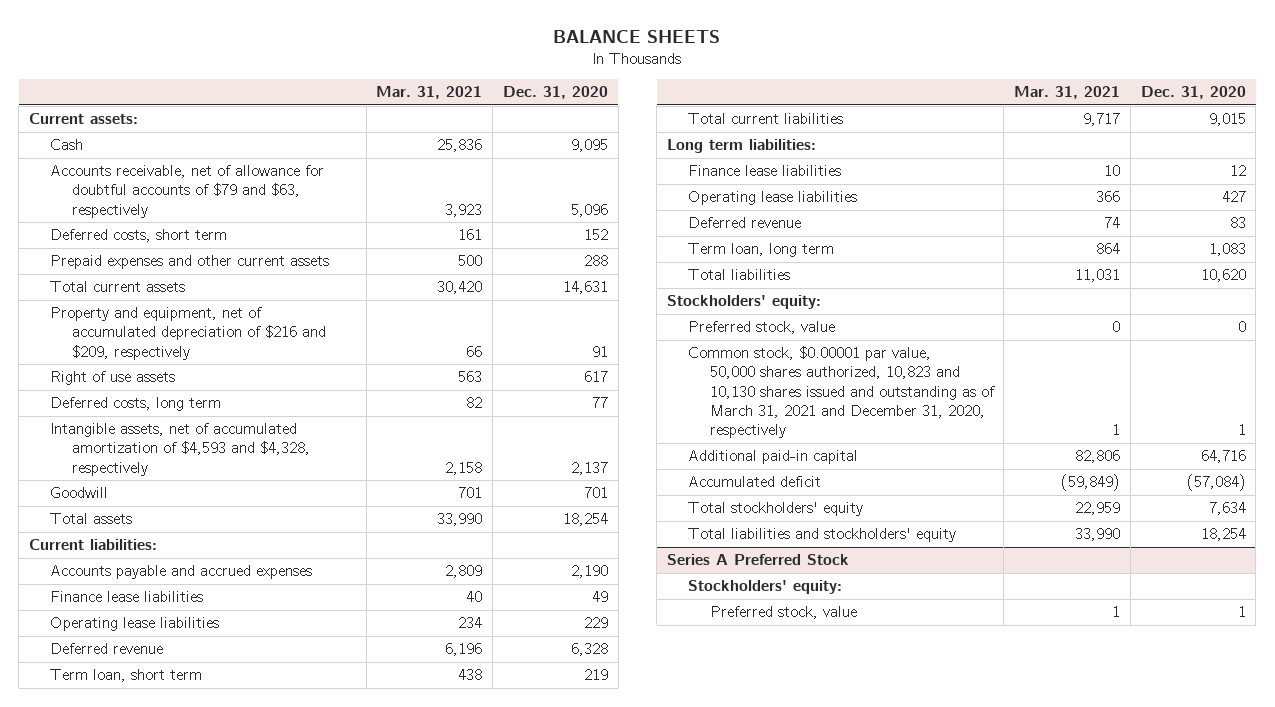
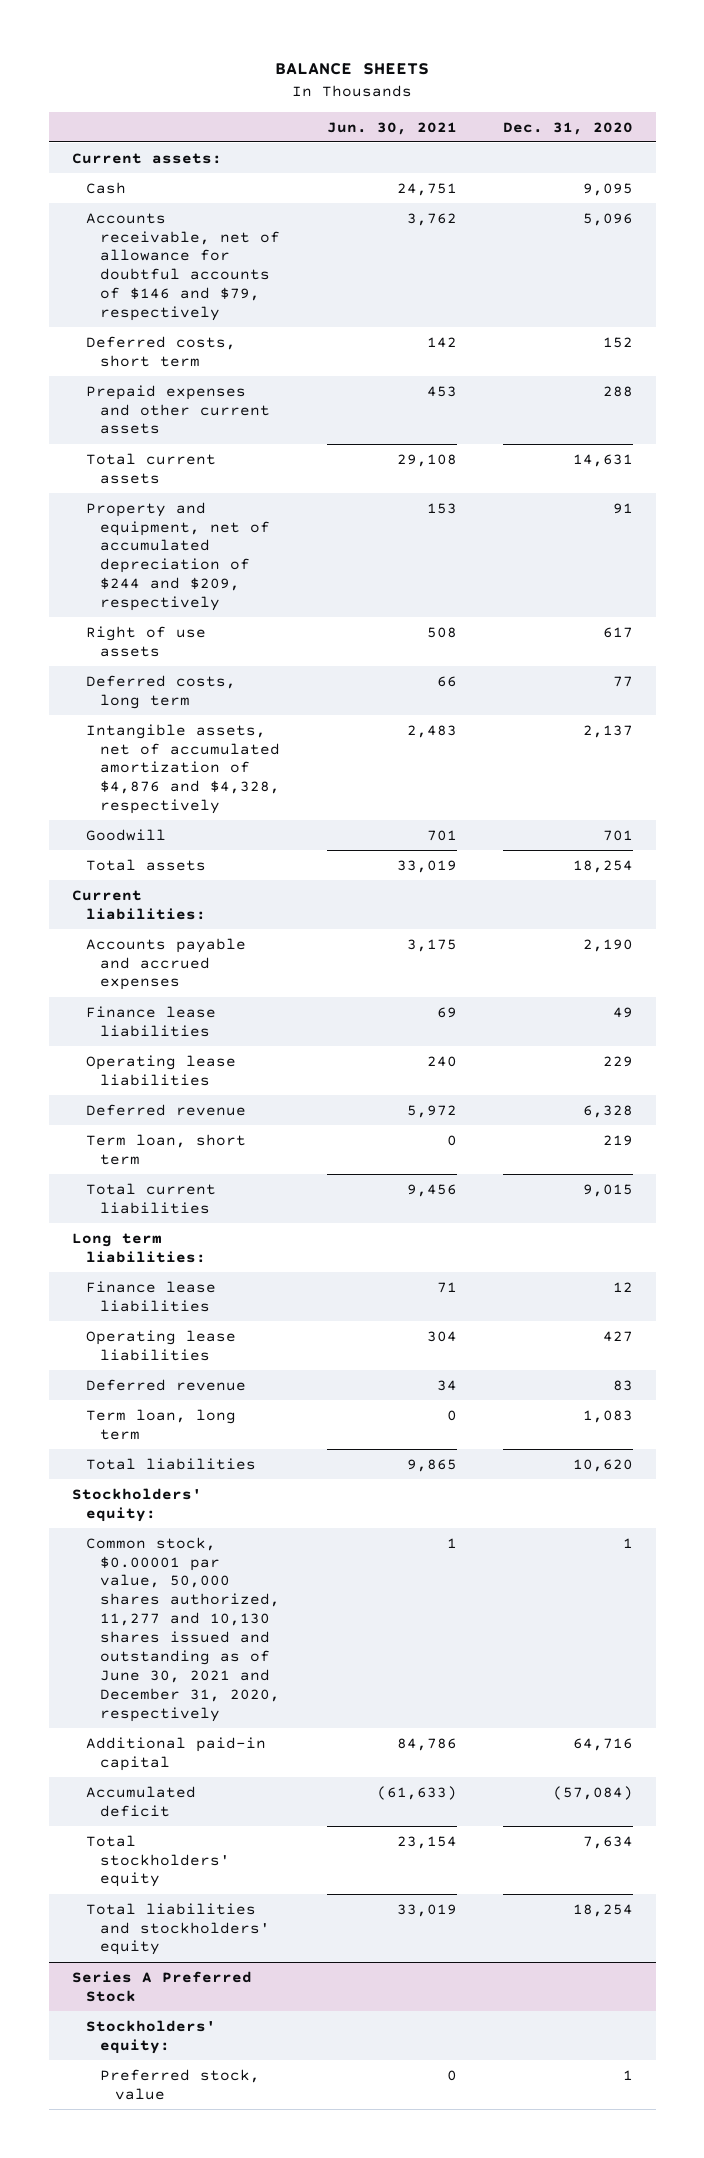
[376,86,483,100] Mar. 31, 2021 -> none
none -> [326,121,457,135] Jun. 30, 2021
[50,165,325,218] Accounts receivable, net of allowance for doubtful accounts of $79 and $63, respectively -> [86,212,281,322] Accounts receivable, net of allowance for doubtful accounts of $146 and $79, respectively
[50,307,326,360] Property and equipment, net of accumulated depreciation of $216 and $209, respectively -> [86,501,271,612] Property and equipment, net of accumulated depreciation of $244 and $209, respectively
[50,423,310,476] Intangible assets, net of accumulated amortization of $4,593 and $4,328, respectively -> [86,723,281,815] Intangible assets, net of accumulated amortization of $4,876 and $4,328, respectively
[688,321,836,335] Preferred stock, value -> none
[688,346,995,439] Common stock, $0.00001 par value, 50,000 shares authorized, 10,823 and 10,130 shares issued and outstanding as of March 31, 2021 and December 31, 2020, respectively -> [86,1536,281,1722] Common stock, $0.00001 par value, 50,000 shares authorized, 11,277 and 10,130 shares issued and outstanding as of June 30, 2021 and December 31, 2020, respectively

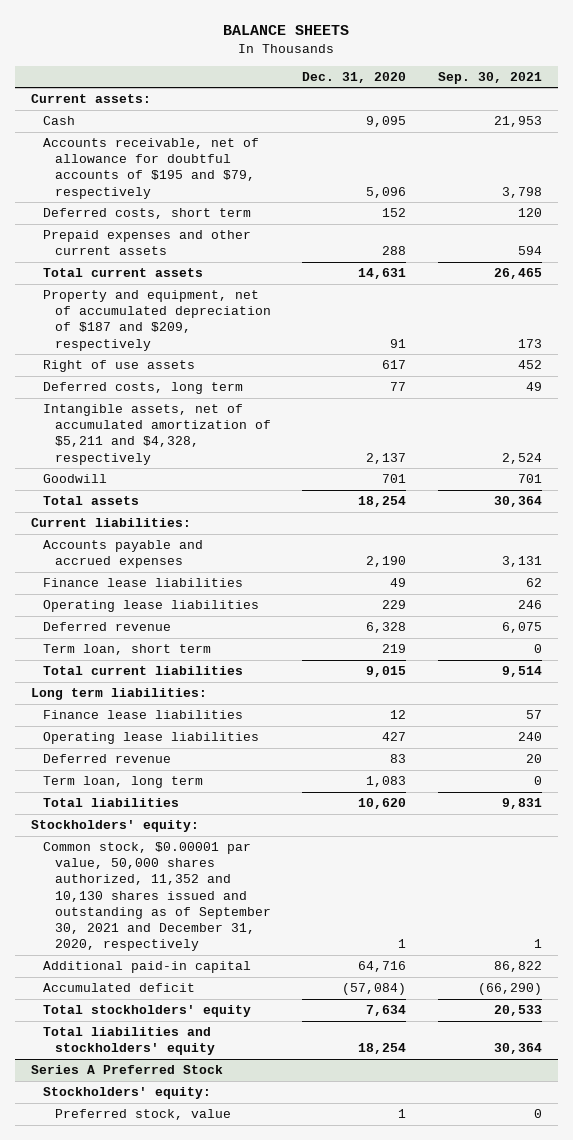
[326,121,457,135] Jun. 30, 2021 -> none
none -> [437,71,542,84] Sep. 30, 2021
[86,212,281,322] Accounts receivable, net of allowance for doubtful accounts of $146 and $79, respectively -> [42,138,259,199] Accounts receivable, net of allowance for doubtful accounts of $195 and $79, respectively
[86,501,271,612] Property and equipment, net of accumulated depreciation of $244 and $209, respectively -> [42,290,271,351] Property and equipment, net of accumulated depreciation of $187 and $209, respectively
[86,723,281,815] Intangible assets, net of accumulated amortization of $4,876 and $4,328, respectively -> [42,404,271,465] Intangible assets, net of accumulated amortization of $5,211 and $4,328, respectively
[86,1536,281,1722] Common stock, $0.00001 par value, 50,000 shares authorized, 11,277 and 10,130 shares issued and outstanding as of June 30, 2021 and December 31, 2020, respectively -> [42,842,271,952] Common stock, $0.00001 par value, 50,000 shares authorized, 11,352 and 10,130 shares issued and outstanding as of September 30, 2021 and December 31, 2020, respectively

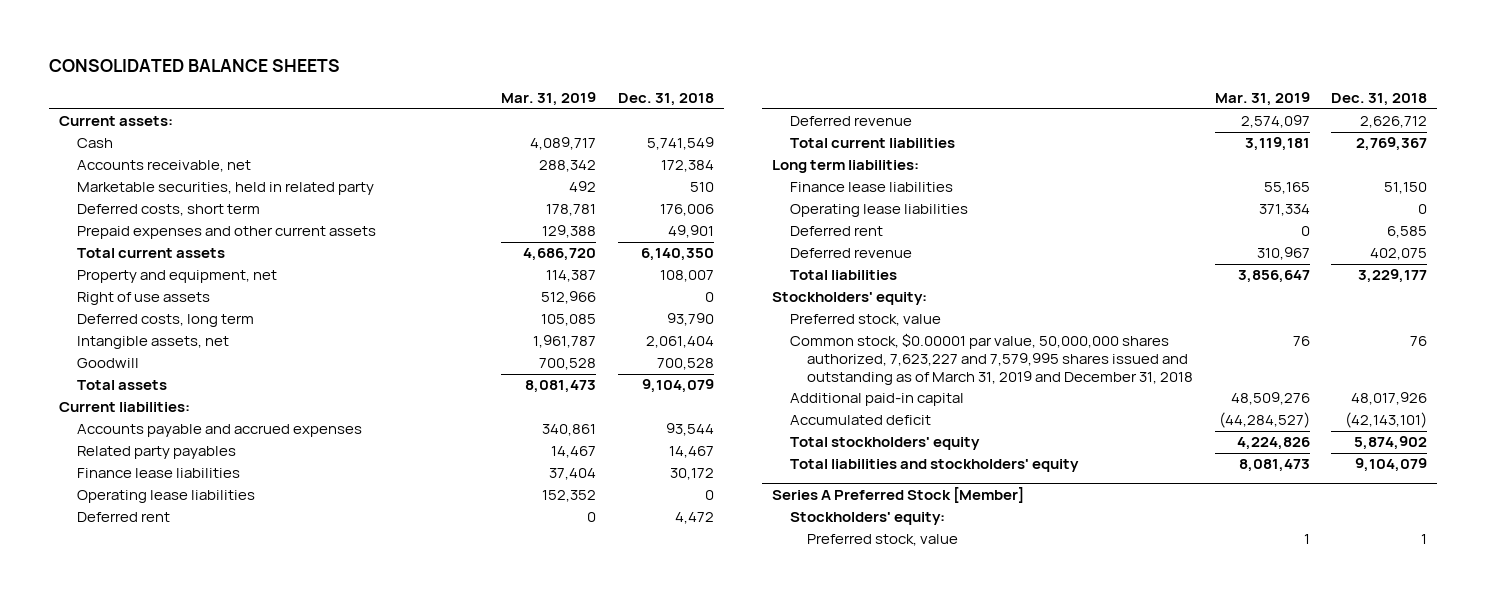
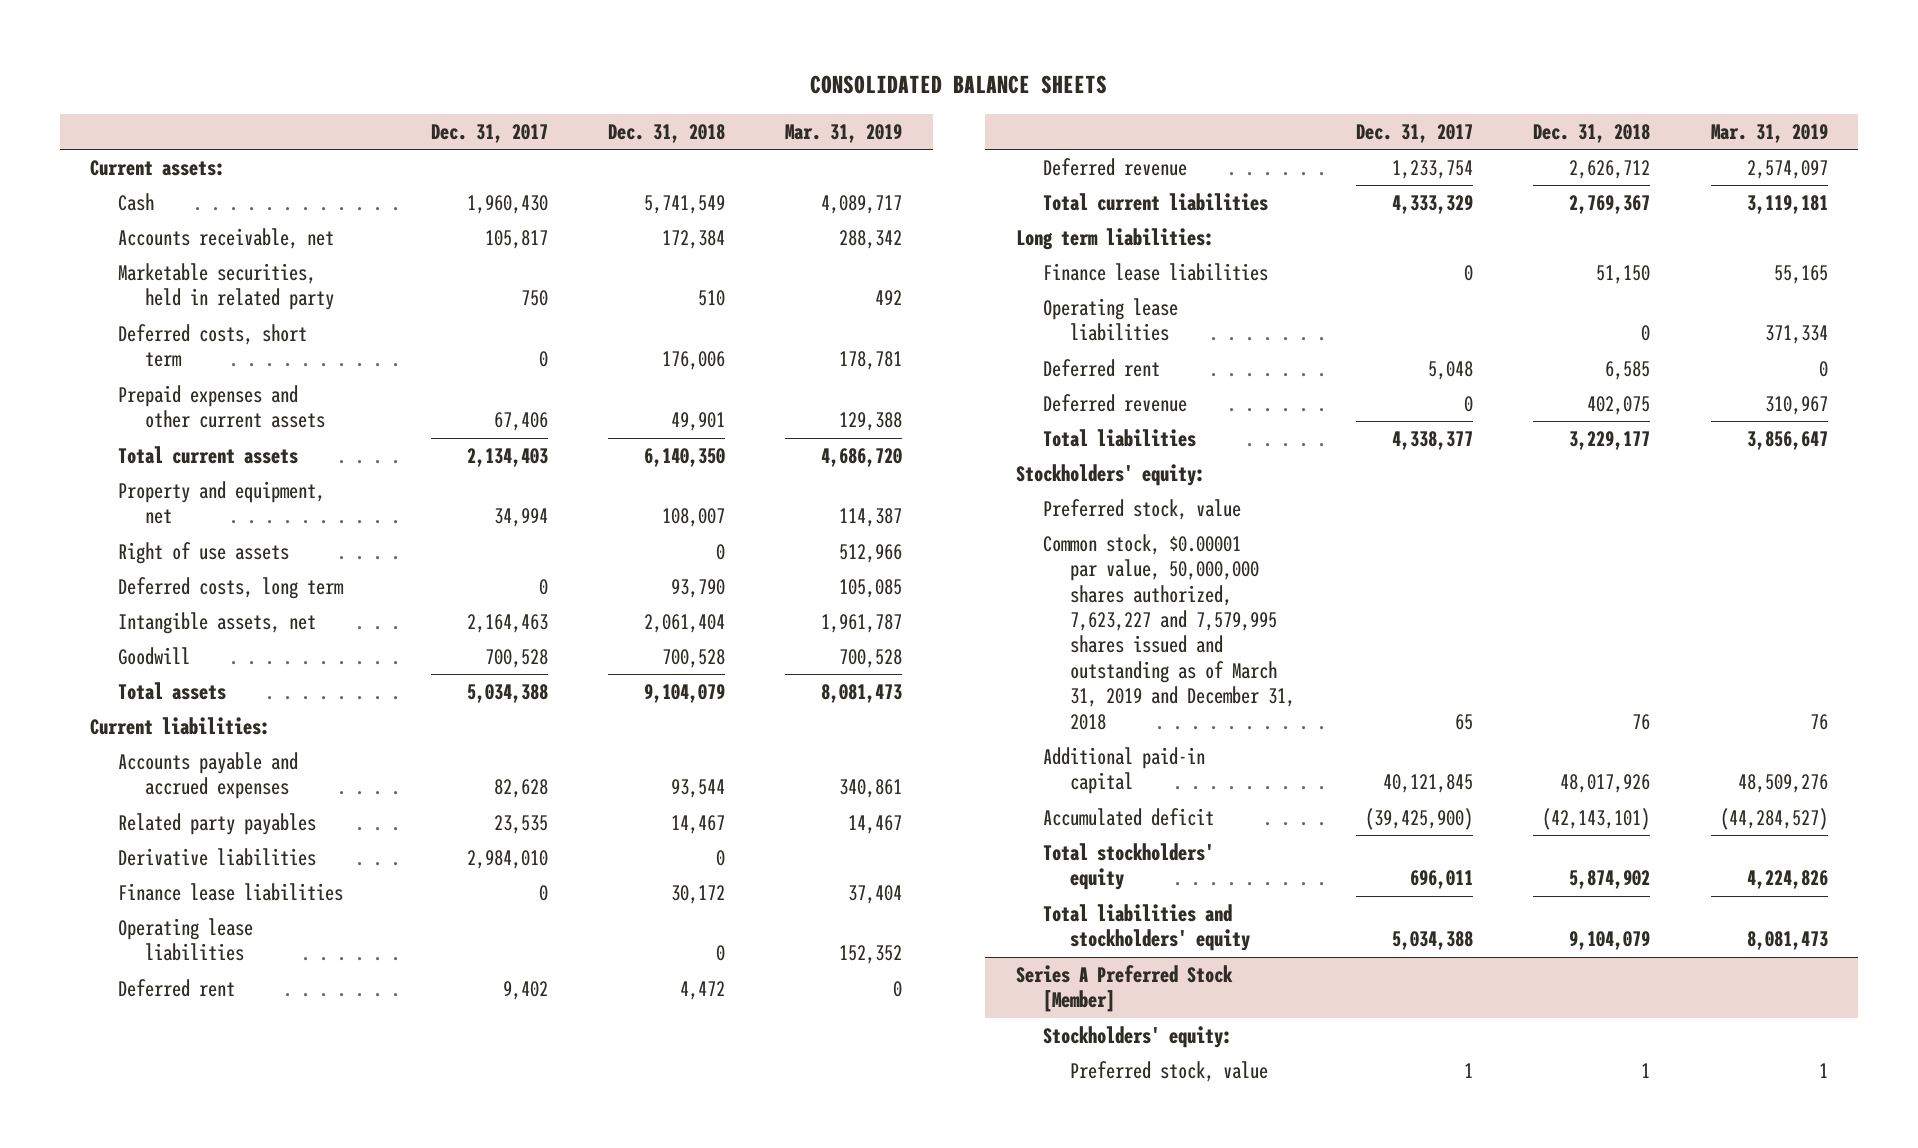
none -> [430,123,548,143] Dec. 31, 2017
none -> [117,848,316,867] Derivative liabilities

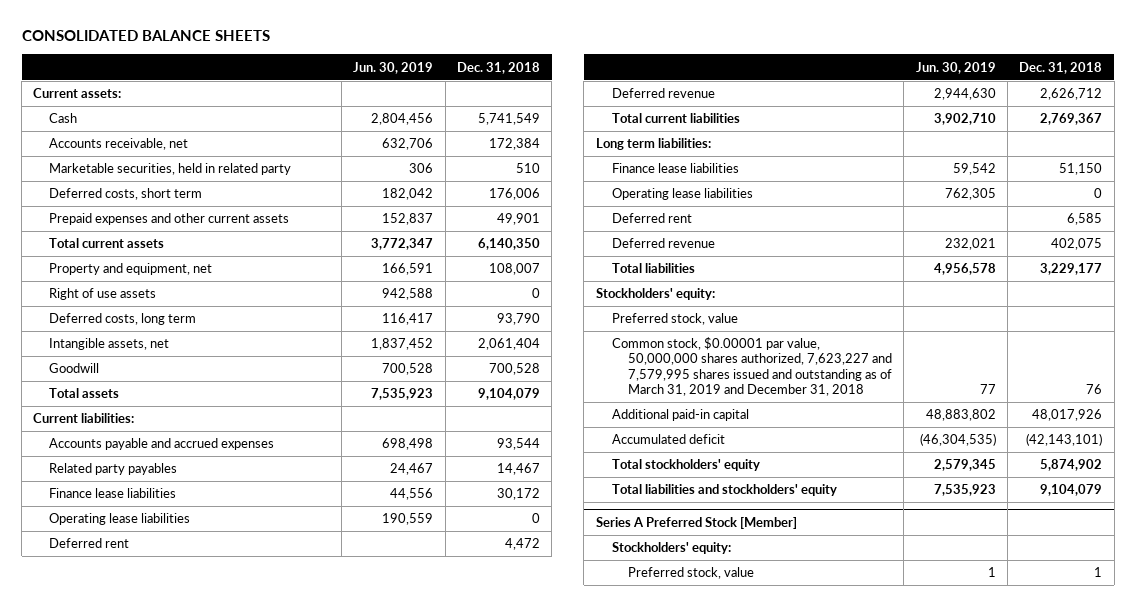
[430,123,548,143] Dec. 31, 2017 -> none
[785,123,903,143] Mar. 31, 2019 -> none
none -> [353,61,434,74] Jun. 30, 2019
[117,848,316,867] Derivative liabilities -> none

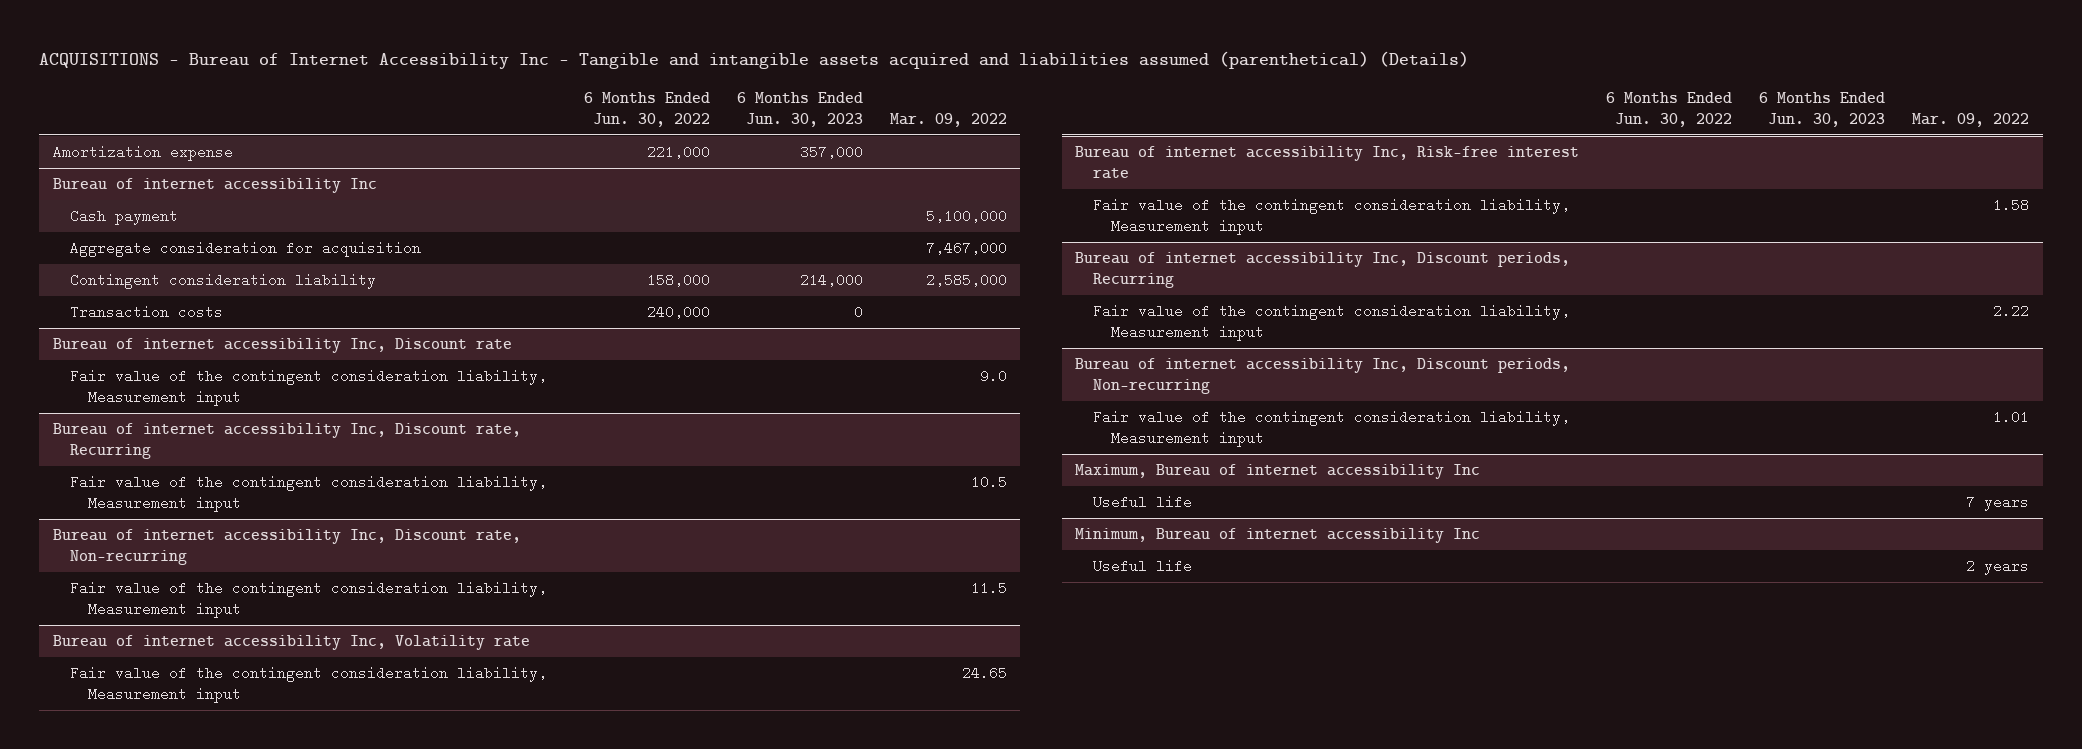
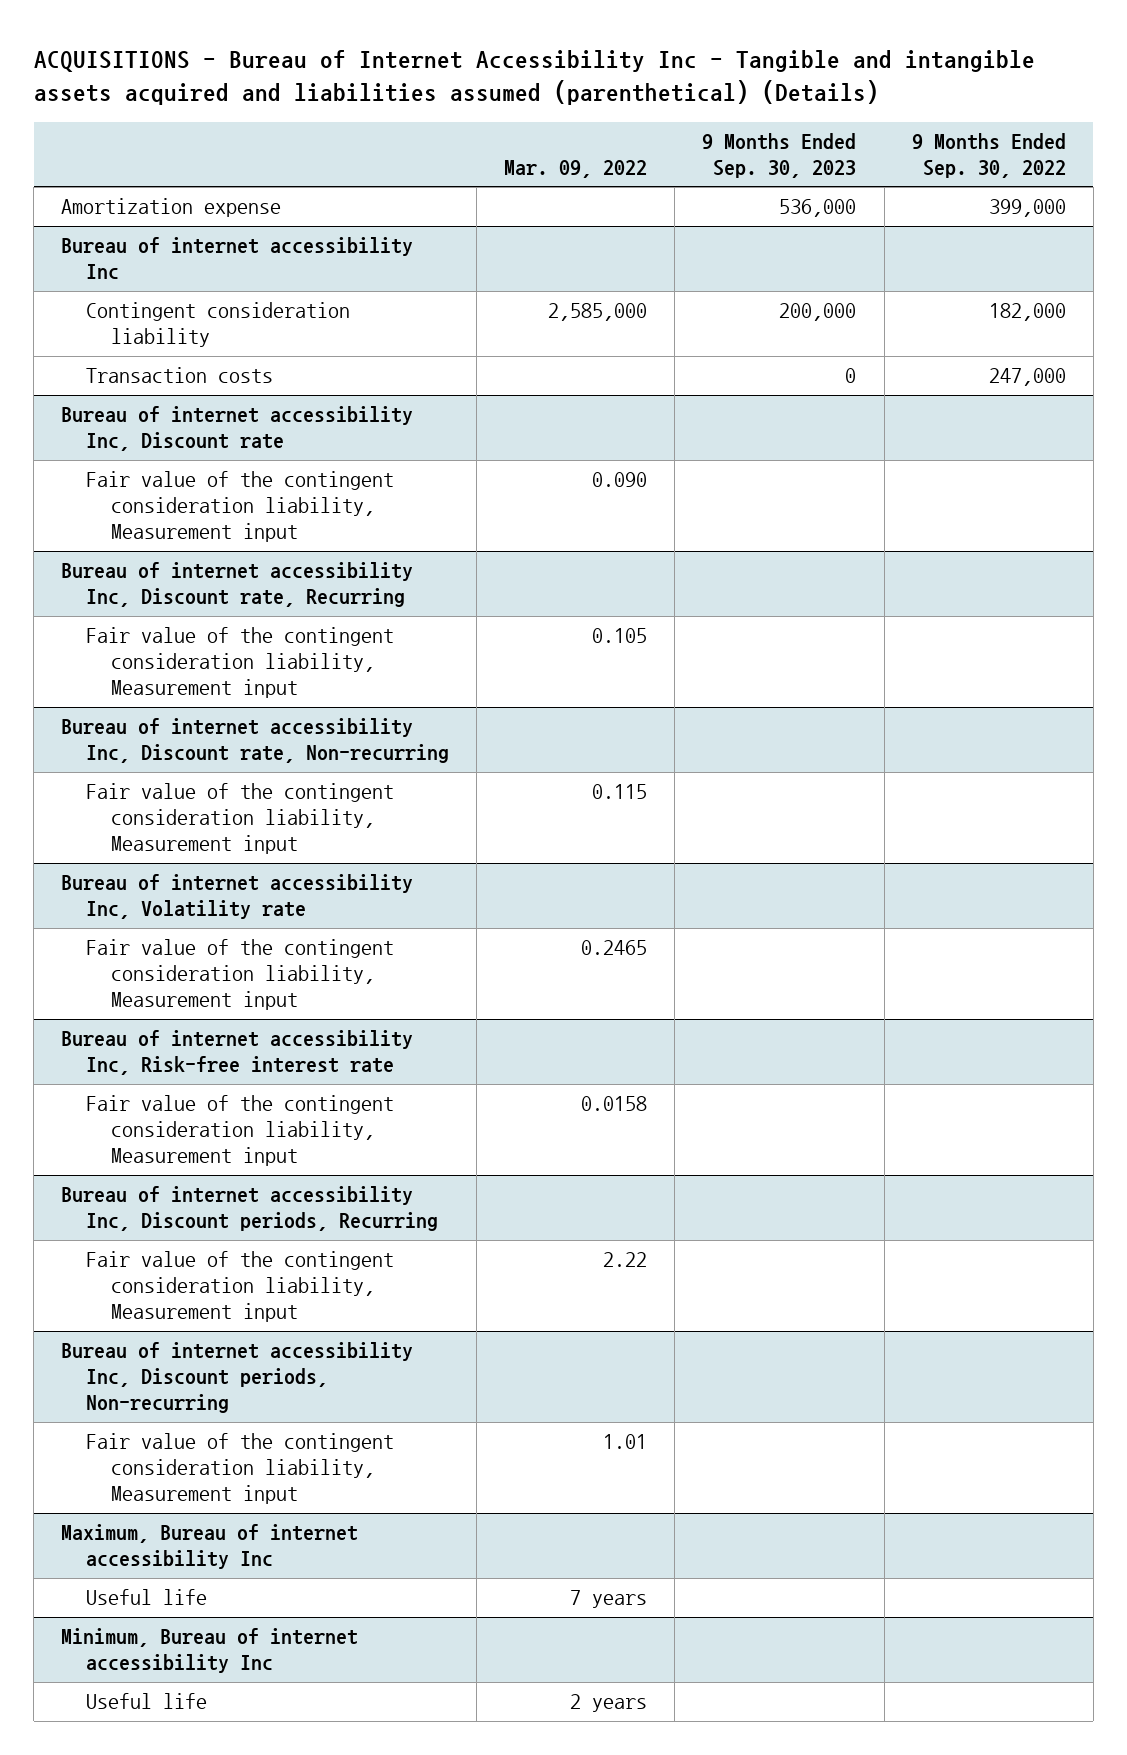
[583,91,710,128] 6 Months Ended Jun. 30, 2022 -> none
[736,91,863,128] 6 Months Ended Jun. 30, 2023 -> none
none -> [702,132,857,178] 9 Months Ended Sep. 30, 2023
none -> [911,132,1066,178] 9 Months Ended Sep. 30, 2022
[70,208,179,225] Cash payment -> none
[70,240,422,257] Aggregate consideration for acquisition -> none
[979,368,1007,383] 9.0 -> [592,472,648,488] 0.090
[970,474,1007,489] 10.5 -> [592,628,648,644] 0.105
[970,580,1007,595] 11.5 -> [592,784,648,800] 0.115
[961,665,1007,680] 24.65 -> [581,940,648,956] 0.2465
[1993,197,2030,212] 1.58 -> [581,1096,648,1112] 0.0158

